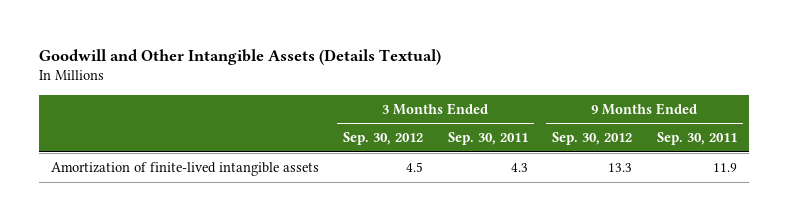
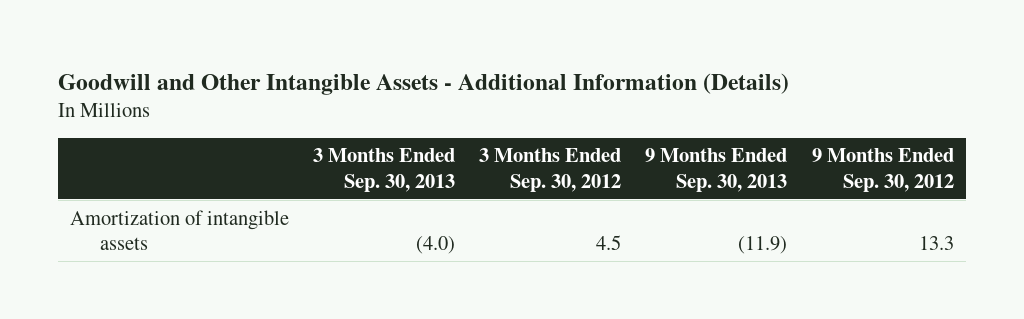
[38,48,441,65] Goodwill and Other Intangible Assets (Details Textual) -> [58,72,790,95] Goodwill and Other Intangible Assets - Additional Information (Details)
[447,132,528,146] Sep. 30, 2011 -> none
[656,132,737,146] Sep. 30, 2011 -> none
none -> [313,148,456,192] 3 Months Ended Sep. 30, 2013
none -> [645,148,788,192] 9 Months Ended Sep. 30, 2013
[50,161,319,176] Amortization of finite-lived intangible assets -> [70,209,290,251] Amortization of intangible assets

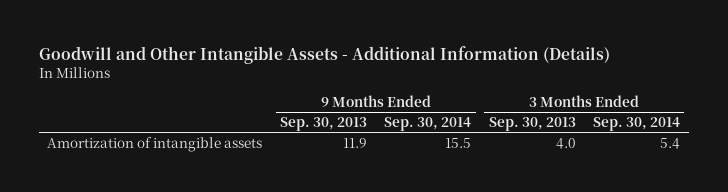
[479,148,622,192] 3 Months Ended Sep. 30, 2012 -> none
[811,148,954,192] 9 Months Ended Sep. 30, 2012 -> none
none -> [384,117,472,132] Sep. 30, 2014
none -> [593,117,681,132] Sep. 30, 2014
[416,236,456,255] (4.0) -> [555,138,576,150] 4.0
[738,236,788,255] (11.9) -> [342,138,367,149] 11.9

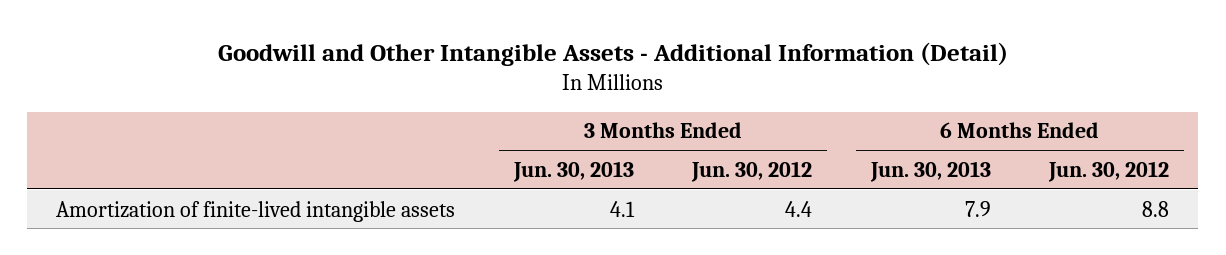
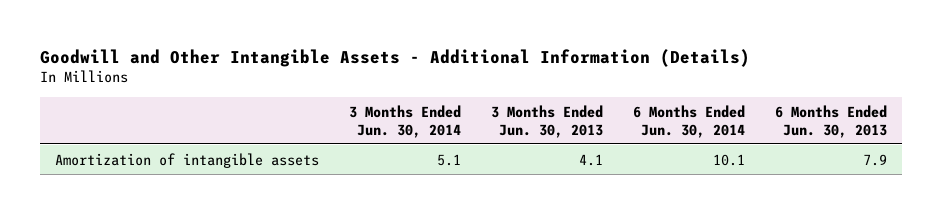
[217,41,1008,66] Goodwill and Other Intangible Assets - Additional Information (Detail) -> [39,48,750,67] Goodwill and Other Intangible Assets - Additional Information (Details)
[691,160,813,182] Jun. 30, 2012 -> none
[1048,160,1170,182] Jun. 30, 2012 -> none
none -> [348,104,461,138] 3 Months Ended Jun. 30, 2014
none -> [632,104,745,138] 6 Months Ended Jun. 30, 2014
[56,200,456,222] Amortization of finite-lived intangible assets -> [54,152,319,168] Amortization of intangible assets

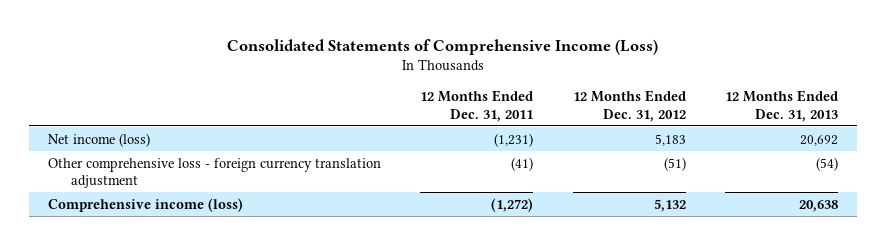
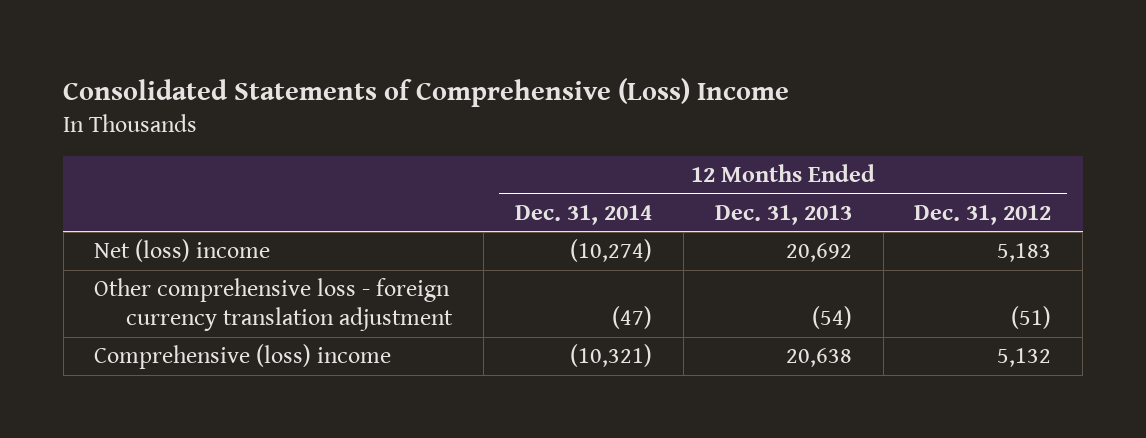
[226,38,658,55] Consolidated Statements of Comprehensive Income (Loss) -> [63,78,790,108] Consolidated Statements of Comprehensive (Loss) Income
[420,90,534,122] 12 Months Ended Dec. 31, 2011 -> none
none -> [515,204,653,225] Dec. 31, 2014
[48,132,151,147] Net income (loss) -> [94,239,271,263] Net (loss) income
[48,197,244,212] Comprehensive income (loss) -> [94,344,392,370] Comprehensive (loss) income

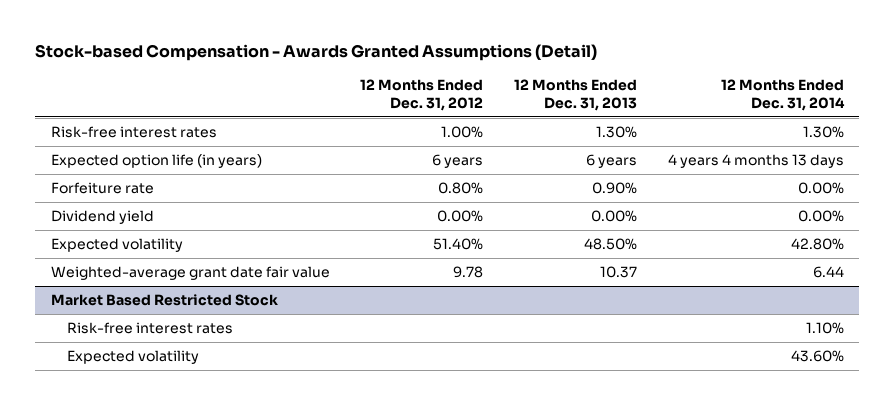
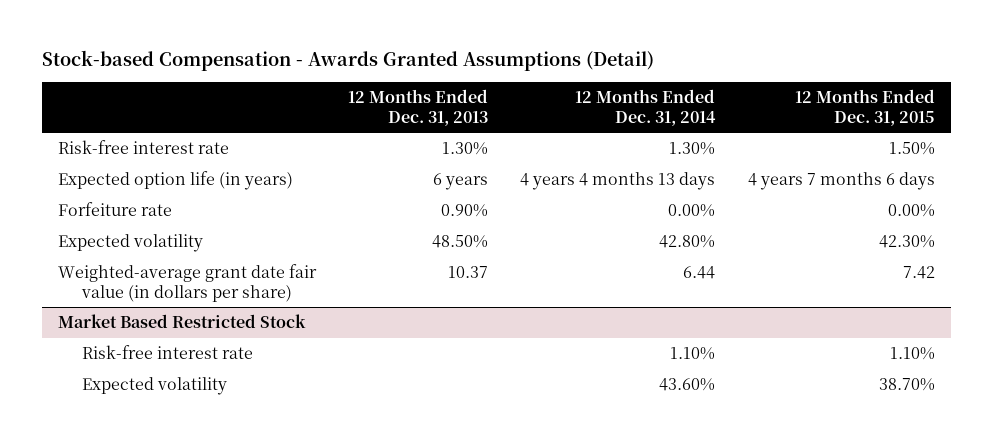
[360,79,484,111] 12 Months Ended Dec. 31, 2012 -> none
none -> [794,89,935,126] 12 Months Ended Dec. 31, 2015
[50,126,217,139] Risk-free interest rates -> [57,140,229,155] Risk-free interest rate
[50,210,154,225] Dividend yield -> none
[50,266,330,281] Weighted-average grant date fair value -> [57,264,317,302] Weighted-average grant date fair value (in dollars per share)
[66,322,233,335] Risk-free interest rates -> [81,345,253,360] Risk-free interest rate

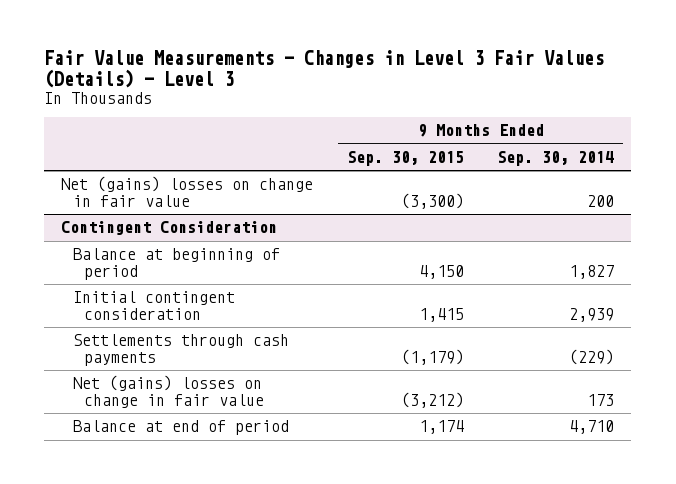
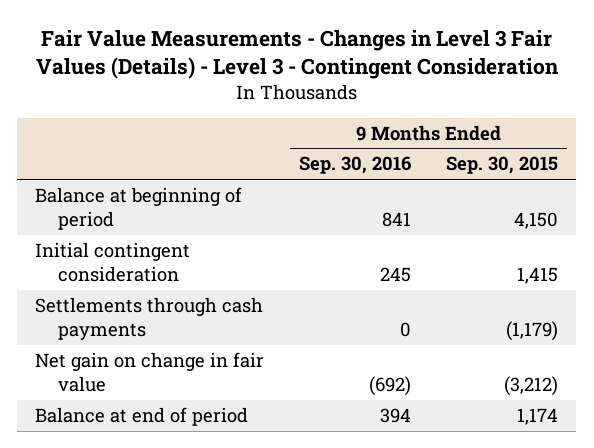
[44,50,605,88] Fair Value Measurements - Changes in Level 3 Fair Values (Details) - Level 3 -> [35,29,559,80] Fair Value Measurements - Changes in Level 3 Fair Values (Details) - Level 3 - Contingent Consideration
[497,151,615,167] Sep. 30, 2014 -> none
none -> [299,156,412,175] Sep. 30, 2016
[61,176,314,208] Net (gains) losses on change in fair value -> none
[61,221,278,236] Contingent Consideration -> none
[72,375,265,409] Net (gains) losses on change in fair value -> [35,352,265,392] Net gain on change in fair value

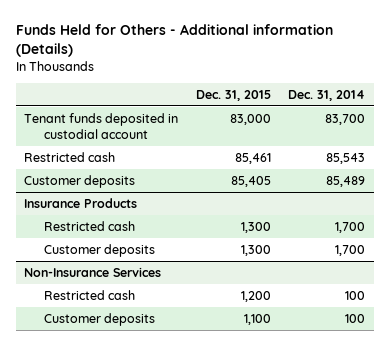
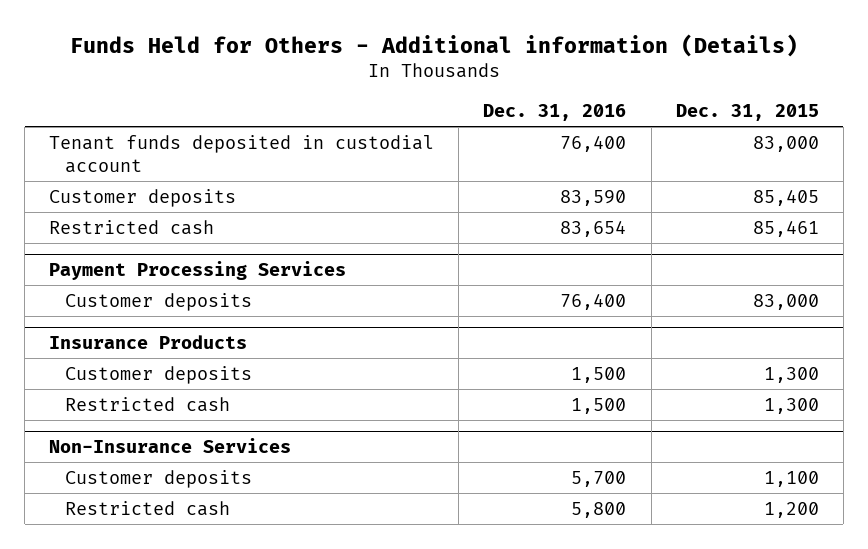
[287,89,365,101] Dec. 31, 2014 -> none
none -> [483,104,627,122] Dec. 31, 2016
[24,151,116,162] Restricted cash -> [49,219,215,235] Restricted cash
none -> [49,261,347,281] Payment Processing Services
none -> [64,292,252,311] Customer deposits
[43,220,135,231] Restricted cash -> [64,396,230,412] Restricted cash
[43,289,135,300] Restricted cash -> [64,500,230,516] Restricted cash

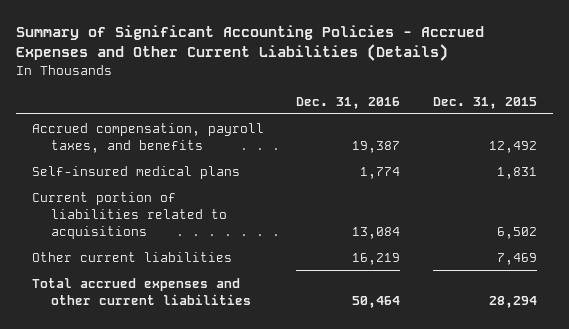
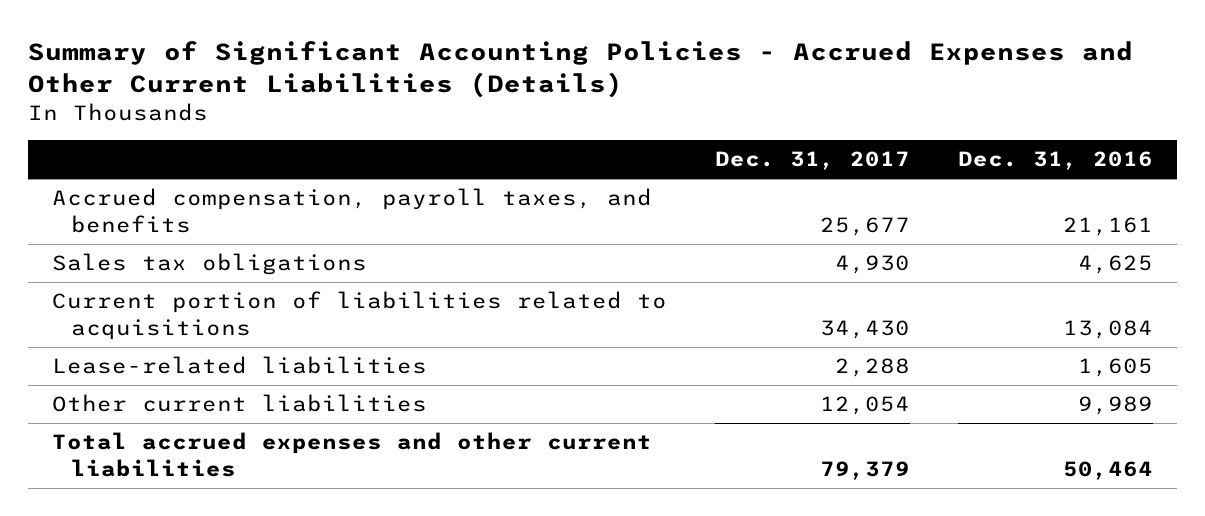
[432,96,537,109] Dec. 31, 2015 -> none
none -> [715,151,911,171] Dec. 31, 2017
[32,165,241,179] Self-insured medical plans -> none
[352,140,401,153] 19,387 -> [1063,216,1154,236] 21,161
none -> [52,253,368,276] Sales tax obligations
none -> [52,356,428,375] Lease-related liabilities
[352,252,401,265] 16,219 -> [1078,396,1154,416] 9,989

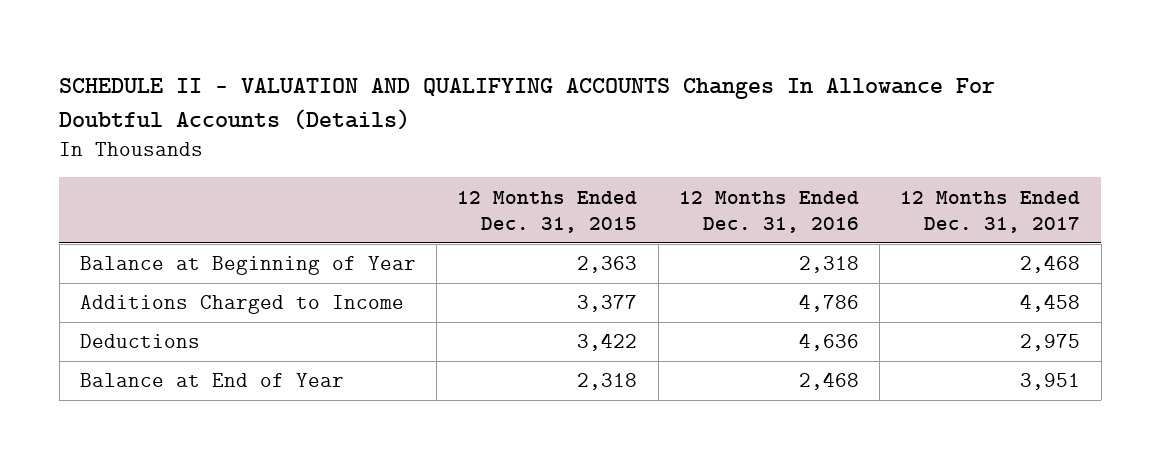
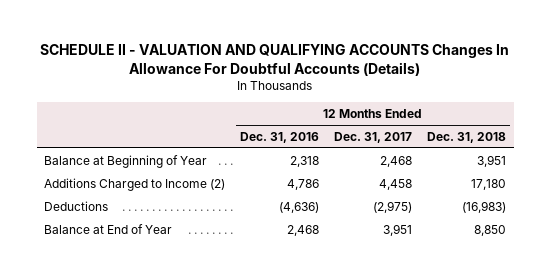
[457,190,638,233] 12 Months Ended Dec. 31, 2015 -> none
none -> [427,131,507,143] Dec. 31, 2018
[80,295,405,315] Additions Charged to Income -> [44,177,226,191] Additions Charged to Income (2)
[798,333,859,352] 4,636 -> [279,201,320,213] (4,636)
[1020,334,1081,352] 2,975 -> [373,200,413,213] (2,975)

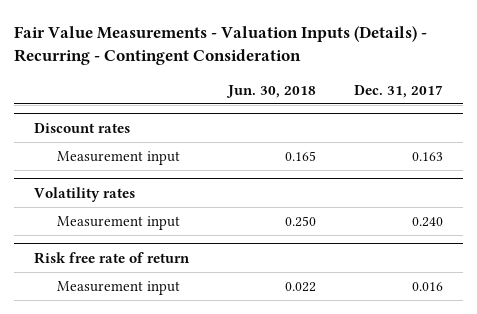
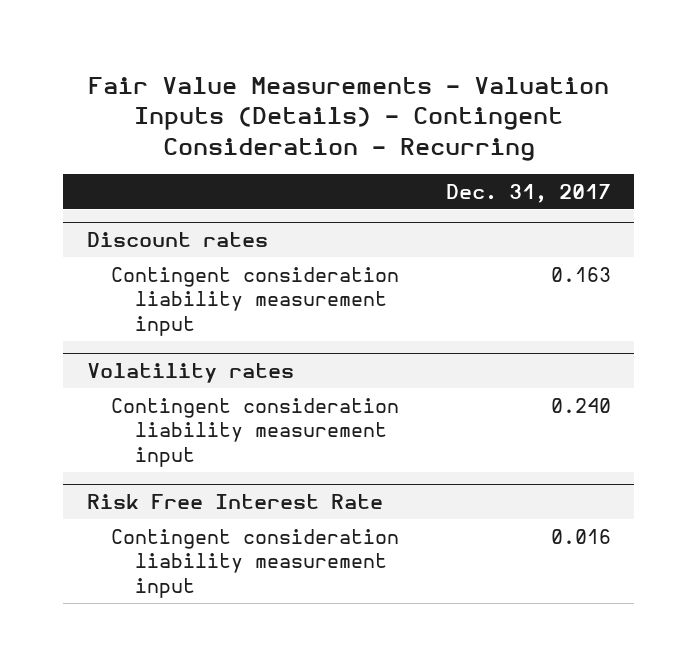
[14,25,428,65] Fair Value Measurements - Valuation Inputs (Details) - Recurring - Contingent Consideration -> [87,76,609,161] Fair Value Measurements - Valuation Inputs (Details) - Contingent Consideration - Recurring
[225,84,316,98] Jun. 30, 2018 -> none
[56,150,180,165] Measurement input -> [110,266,399,336] Contingent consideration liability measurement input
[56,215,180,230] Measurement input -> [110,397,399,467] Contingent consideration liability measurement input
[33,251,190,264] Risk free rate of return -> [86,494,383,510] Risk Free Interest Rate
[56,280,180,295] Measurement input -> [110,528,399,598] Contingent consideration liability measurement input

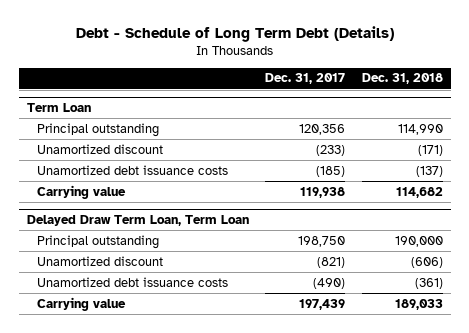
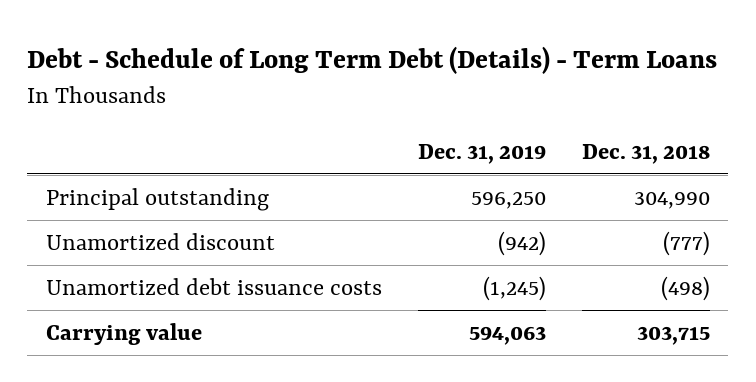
[75,26,394,43] Debt - Schedule of Long Term Debt (Details) -> [27,46,718,75] Debt - Schedule of Long Term Debt (Details) - Term Loans
[265,73,346,85] Dec. 31, 2017 -> none
none -> [417,144,546,165] Dec. 31, 2019
[26,103,91,113] Term Loan -> none
[26,215,249,227] Delayed Draw Term Loan, Term Loan -> none
[36,234,159,249] Principal outstanding -> none
[36,255,163,266] Unamortized discount -> none
[36,276,228,287] Unamortized debt issuance costs -> none
[36,296,126,311] Carrying value -> none
[397,123,443,135] 114,990 -> [634,191,711,209] 304,990
[417,144,443,156] (171) -> [663,230,711,256] (777)
[415,165,443,177] (137) -> [661,275,711,301] (498)
[395,186,443,198] 114,682 -> [637,325,711,345] 303,715

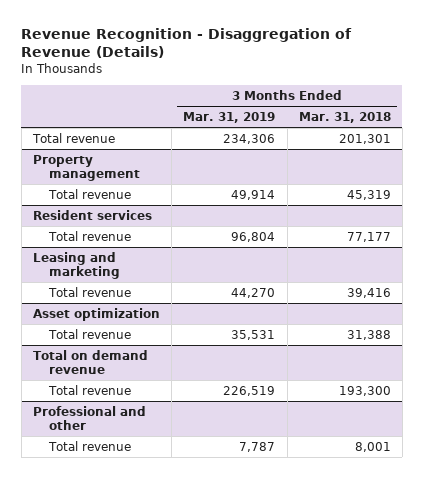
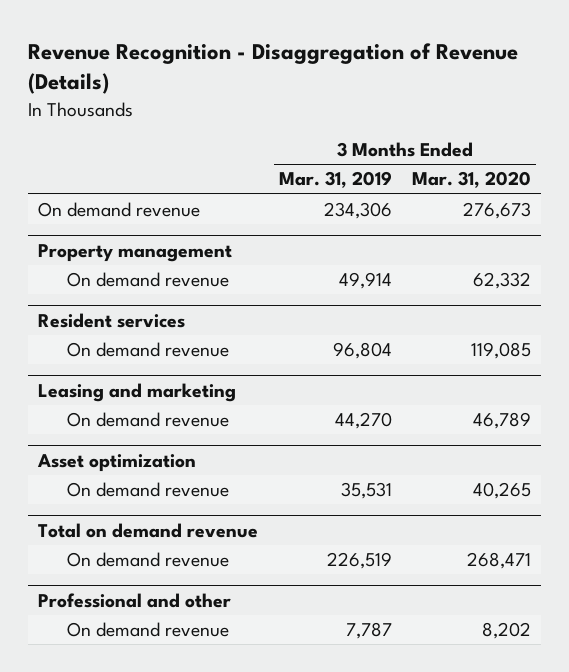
[298,111,391,123] Mar. 31, 2018 -> none
none -> [411,171,531,189] Mar. 31, 2020
[31,132,115,143] Total revenue -> [38,202,201,218] On demand revenue
[48,188,132,199] Total revenue -> [66,272,229,288] On demand revenue
[48,230,132,241] Total revenue -> [66,342,229,358] On demand revenue
[48,286,132,297] Total revenue -> [66,412,229,428] On demand revenue
[48,328,132,339] Total revenue -> [66,482,229,498] On demand revenue
[48,384,132,395] Total revenue -> [66,552,229,568] On demand revenue
[48,440,132,451] Total revenue -> [66,622,229,638] On demand revenue

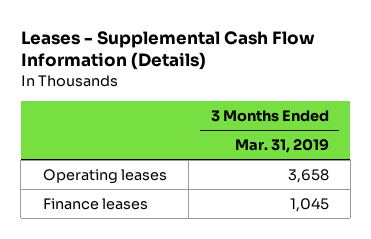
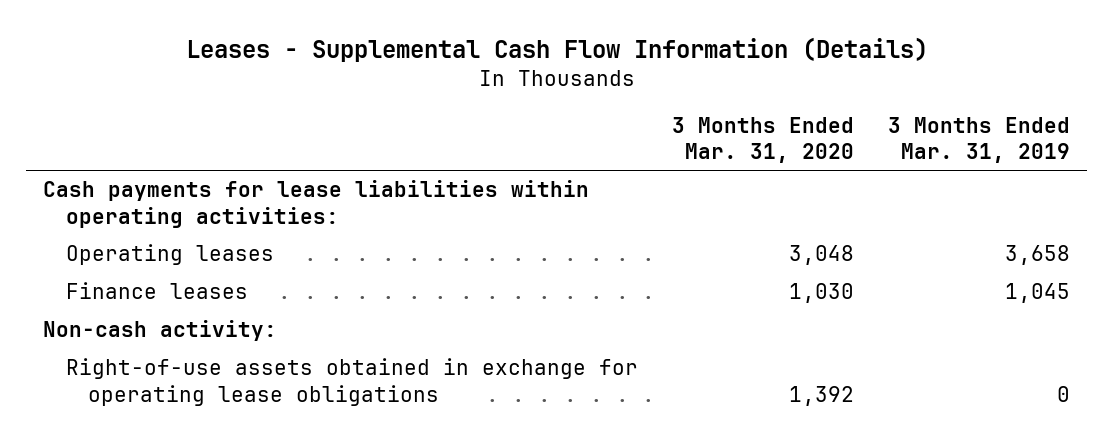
none -> [671,116,854,163] 3 Months Ended Mar. 31, 2020
none -> [43,180,590,228] Cash payments for lease liabilities within operating activities:
none -> [43,320,278,342] Non-cash activity:
none -> [65,358,638,406] Right-of-use assets obtained in exchange for operating lease obligations

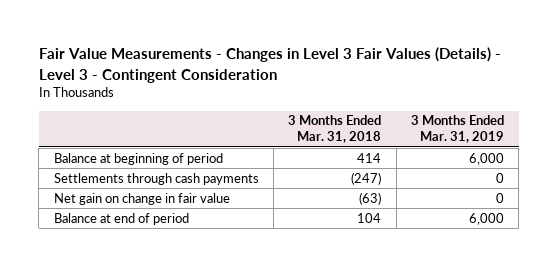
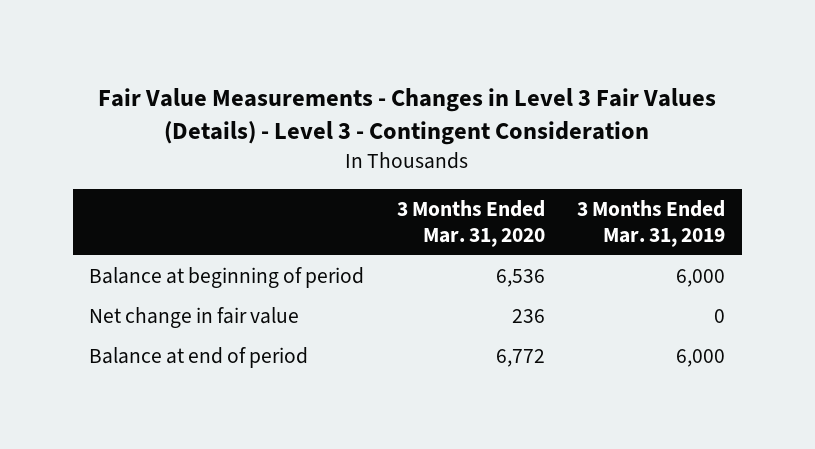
[288,115,382,144] 3 Months Ended Mar. 31, 2018 -> none
none -> [396,200,545,247] 3 Months Ended Mar. 31, 2020
[53,172,259,185] Settlements through cash payments -> none
[53,192,230,205] Net gain on change in fair value -> [89,307,300,329] Net change in fair value

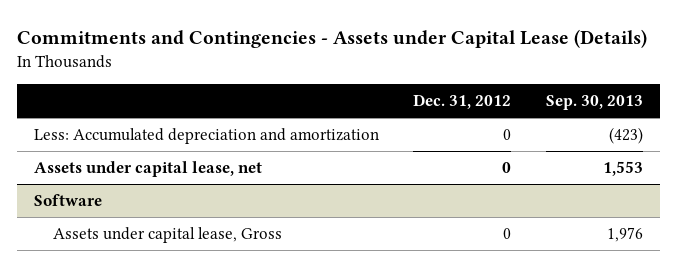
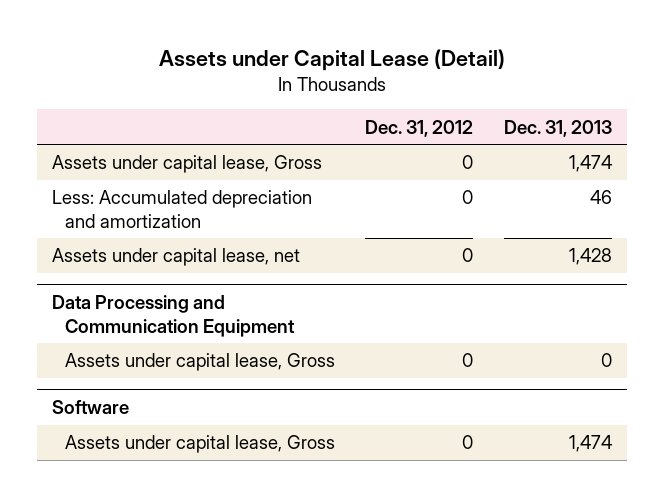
[17,28,648,48] Commitments and Contingencies - Assets under Capital Lease (Details) -> [158,48,505,71] Assets under Capital Lease (Detail)
[545,95,643,111] Sep. 30, 2013 -> none
none -> [503,119,612,137] Dec. 31, 2013
none -> [51,155,322,174] Assets under capital lease, Gross
none -> [51,294,296,337] Data Processing and Communication Equipment
none -> [65,353,336,372] Assets under capital lease, Gross

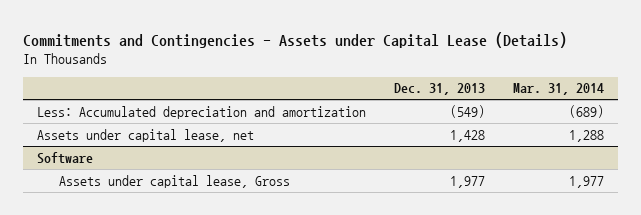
[158,48,505,71] Assets under Capital Lease (Detail) -> [23,31,568,48] Commitments and Contingencies - Assets under Capital Lease (Details)
[365,119,474,137] Dec. 31, 2012 -> none
none -> [513,83,605,96] Mar. 31, 2014
[51,155,322,174] Assets under capital lease, Gross -> none
[589,190,612,205] 46 -> [450,104,486,118] (549)
[51,294,296,337] Data Processing and Communication Equipment -> none
[65,353,336,372] Assets under capital lease, Gross -> none
[568,435,612,453] 1,474 -> [450,175,486,188] 1,977

